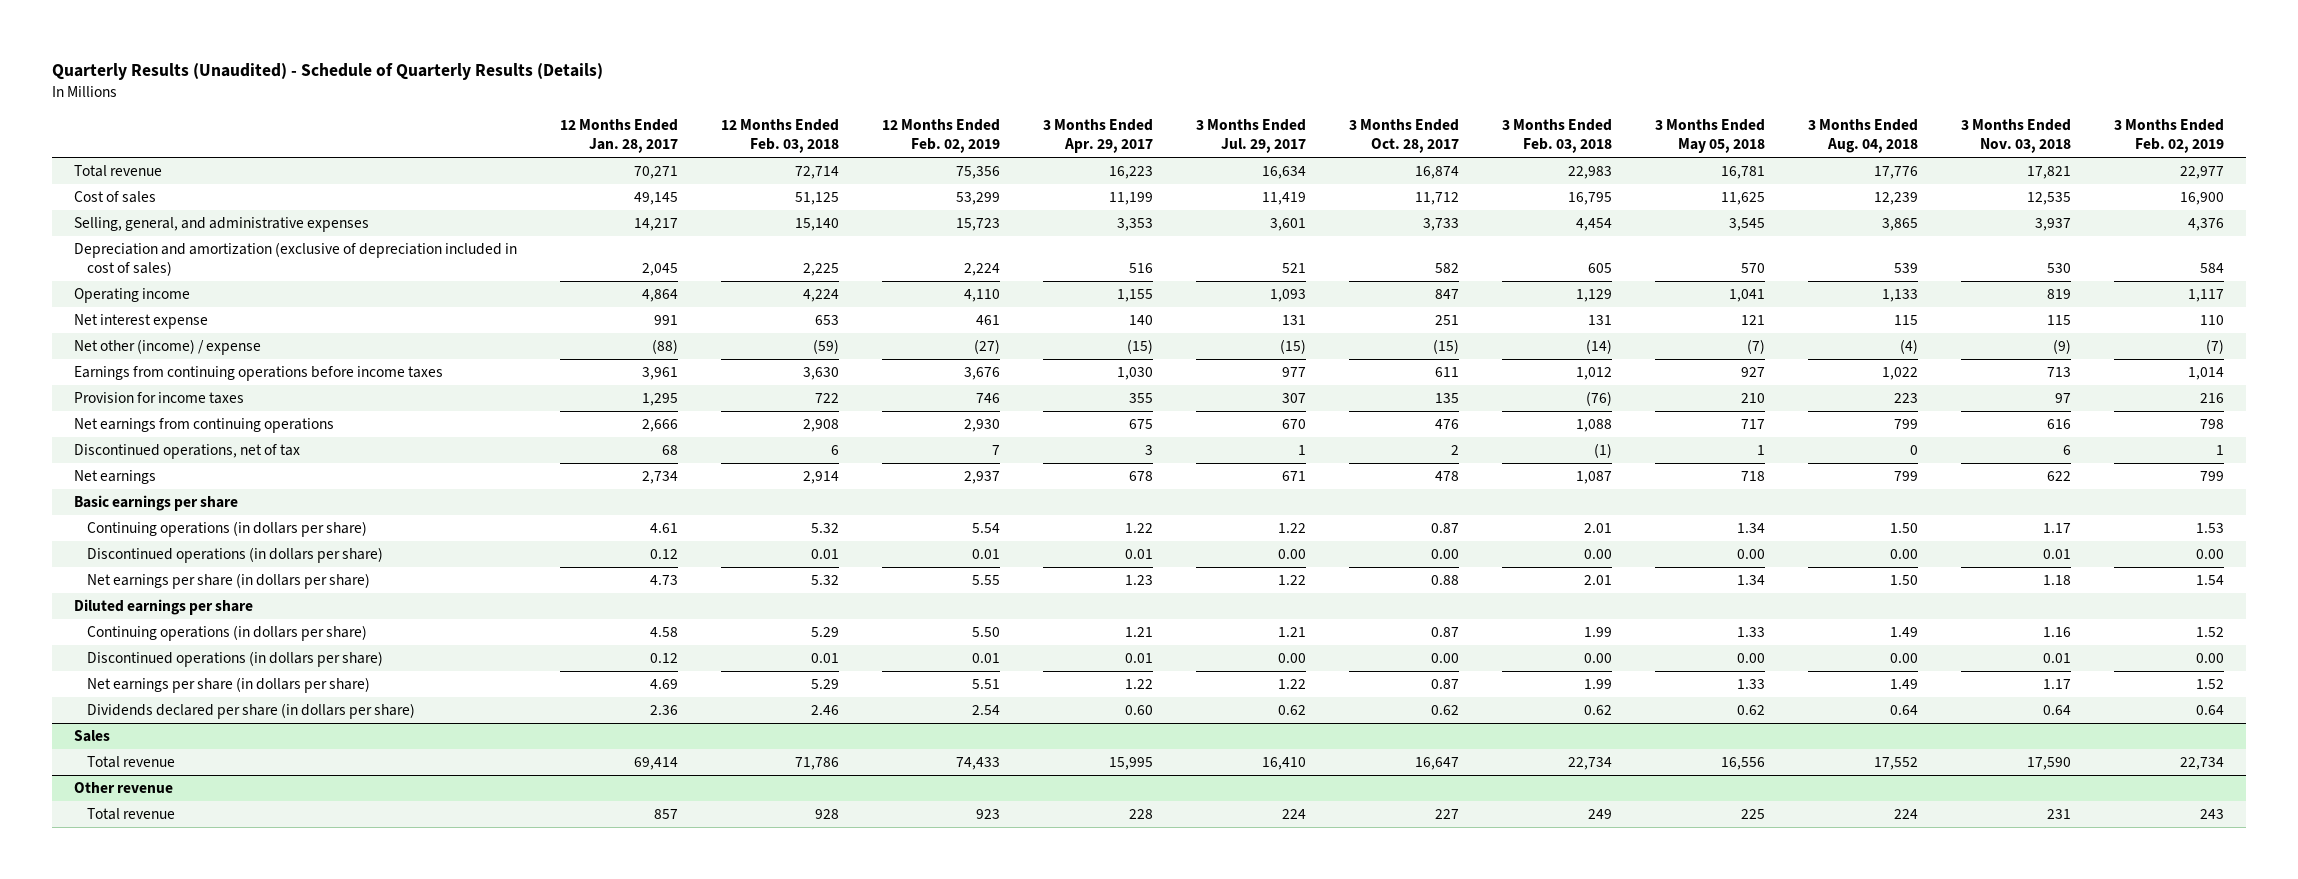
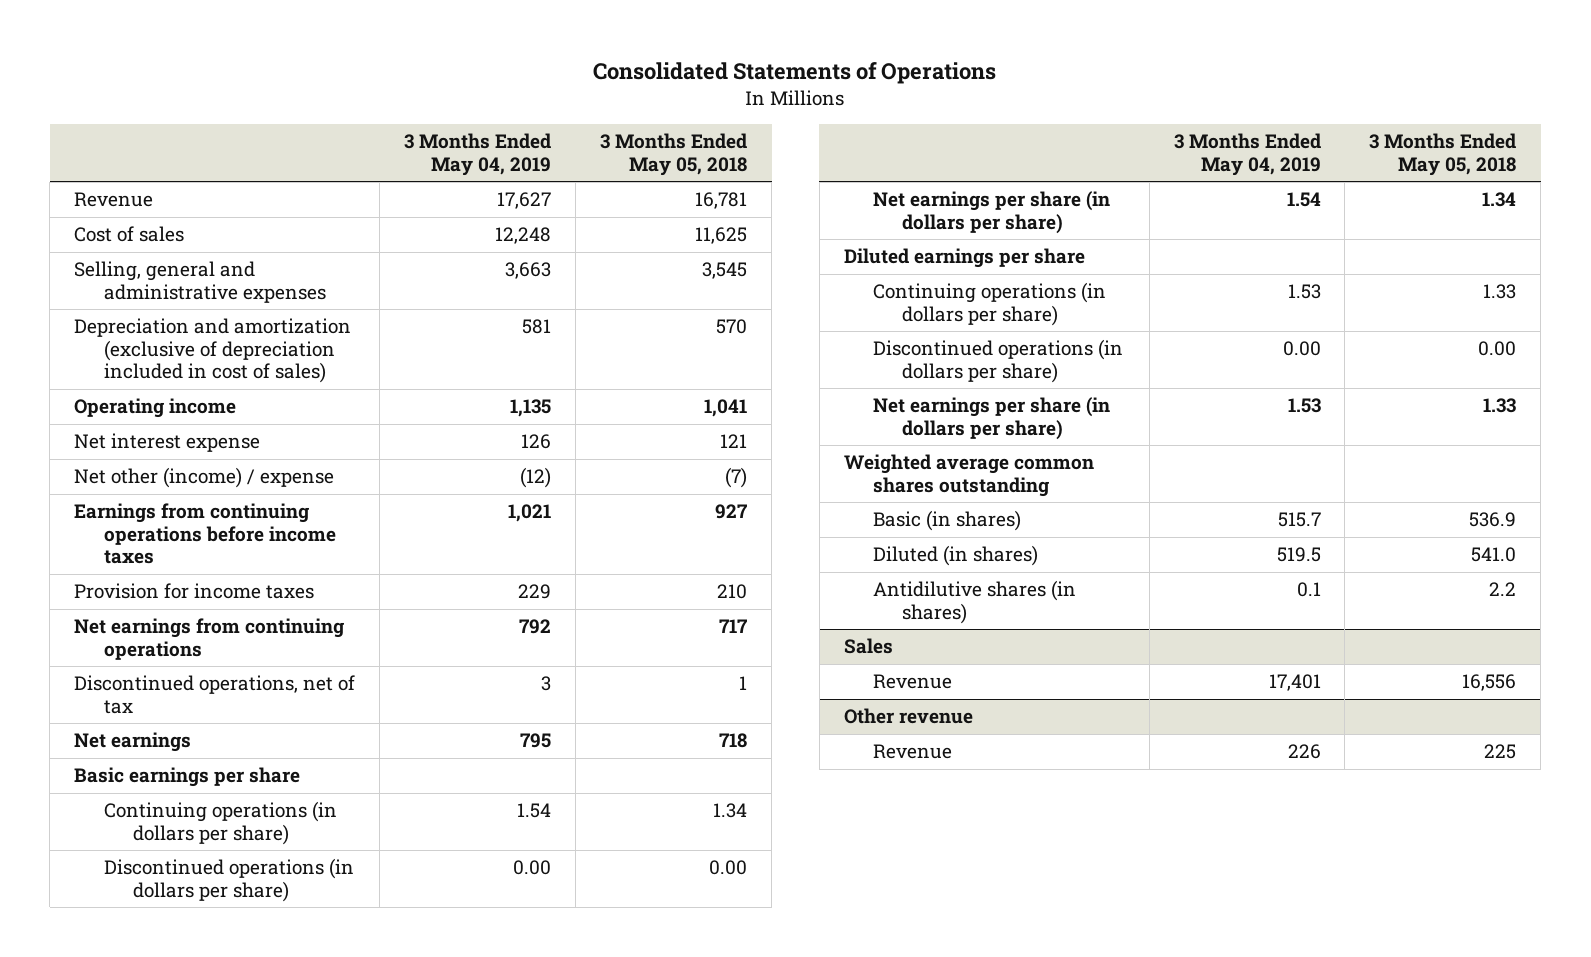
[52,63,604,81] Quarterly Results (Unaudited) - Schedule of Quarterly Results (Details) -> [593,62,997,85] Consolidated Statements of Operations
[559,119,678,154] 12 Months Ended Jan. 28, 2017 -> none
[720,119,839,154] 12 Months Ended Feb. 03, 2018 -> none
[881,119,1000,154] 12 Months Ended Feb. 02, 2019 -> none
[1042,119,1153,154] 3 Months Ended Apr. 29, 2017 -> none
[1195,119,1306,154] 3 Months Ended Jul. 29, 2017 -> none
[1348,119,1459,154] 3 Months Ended Oct. 28, 2017 -> none
[1502,119,1613,154] 3 Months Ended Feb. 03, 2018 -> none
[1808,119,1919,154] 3 Months Ended Aug. 04, 2018 -> none
[1961,119,2072,154] 3 Months Ended Nov. 03, 2018 -> none
[2114,119,2225,154] 3 Months Ended Feb. 02, 2019 -> none
none -> [404,133,552,176] 3 Months Ended May 04, 2019
[73,165,162,178] Total revenue -> [74,192,154,208] Revenue
[73,217,369,233] Selling, general, and administrative expenses -> [74,261,326,303] Selling, general and administrative expenses
[87,703,416,720] Dividends declared per share (in dollars per share) -> none
none -> [843,454,1094,497] Weighted average common shares outstanding
none -> [872,510,1021,532] Basic (in shares)
none -> [872,545,1038,567] Diluted (in shares)
none -> [872,580,1076,624] Antidilutive shares (in shares)
[87,756,176,769] Total revenue -> [872,674,952,690] Revenue
[87,808,176,821] Total revenue -> [872,744,952,760] Revenue

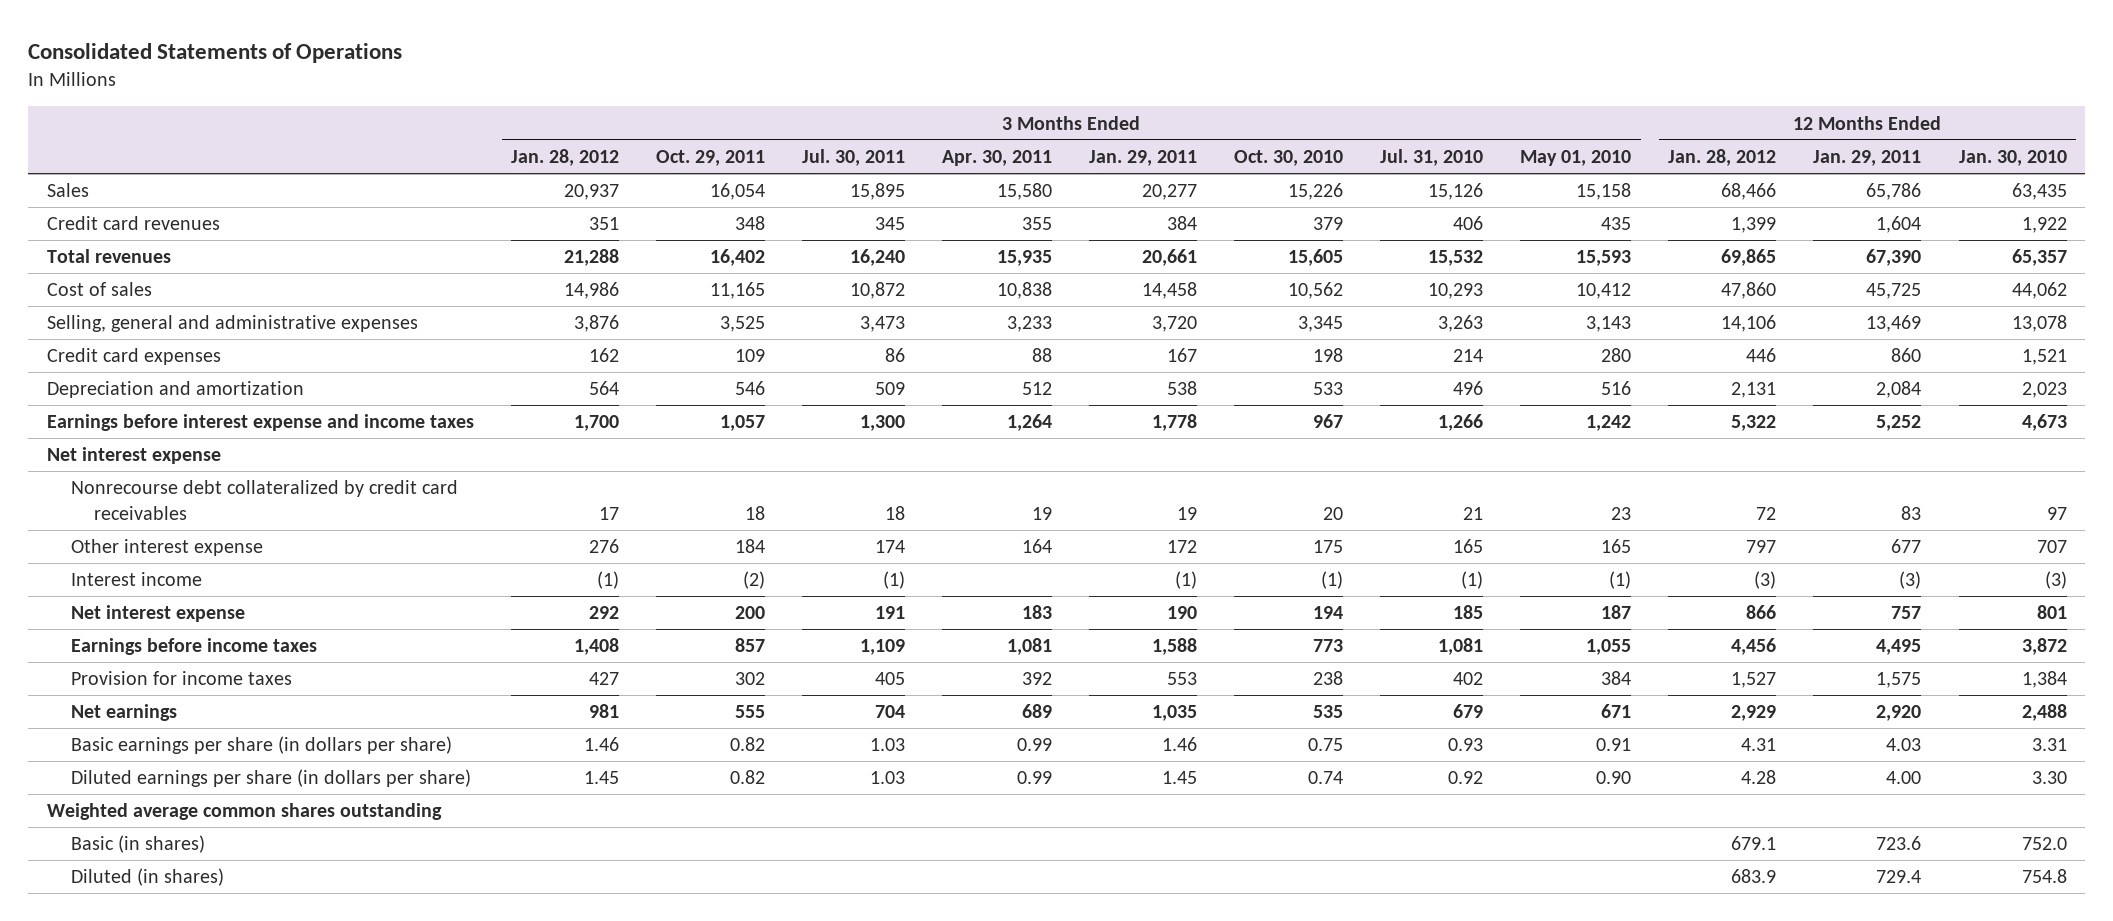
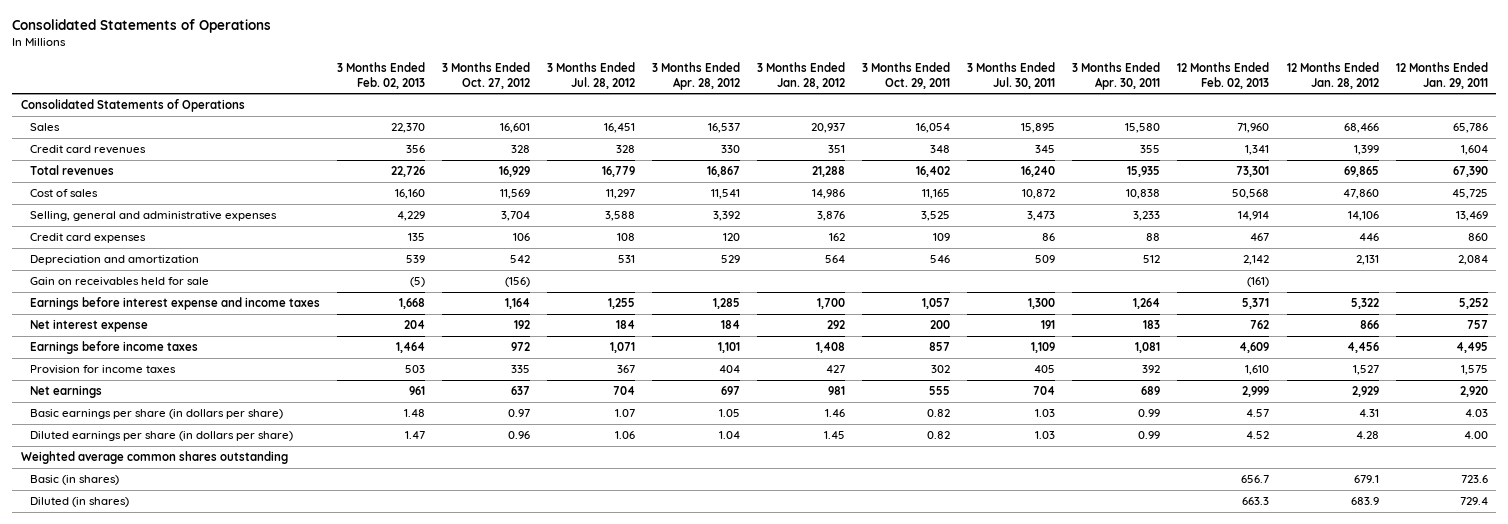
[1089,150,1198,167] Jan. 29, 2011 -> none
[1234,150,1344,167] Oct. 30, 2010 -> none
[1380,149,1484,167] Jul. 31, 2010 -> none
[1520,150,1632,167] May 01, 2010 -> none
[1958,150,2067,167] Jan. 30, 2010 -> none
none -> [337,61,426,89] 3 Months Ended Feb. 02, 2013
none -> [442,61,531,89] 3 Months Ended Oct. 27, 2012
none -> [547,61,636,89] 3 Months Ended Jul. 28, 2012
none -> [652,61,741,90] 3 Months Ended Apr. 28, 2012
none -> [1177,61,1270,89] 12 Months Ended Feb. 02, 2013
none -> [20,98,245,112] Consolidated Statements of Operations
none -> [30,276,210,286] Gain on receivables held for sale
[46,447,221,465] Net interest expense -> none
[70,480,458,520] Nonrecourse debt collateralized by credit card receivables -> none
[70,539,263,557] Other interest expense -> none
[70,572,202,587] Interest income -> none

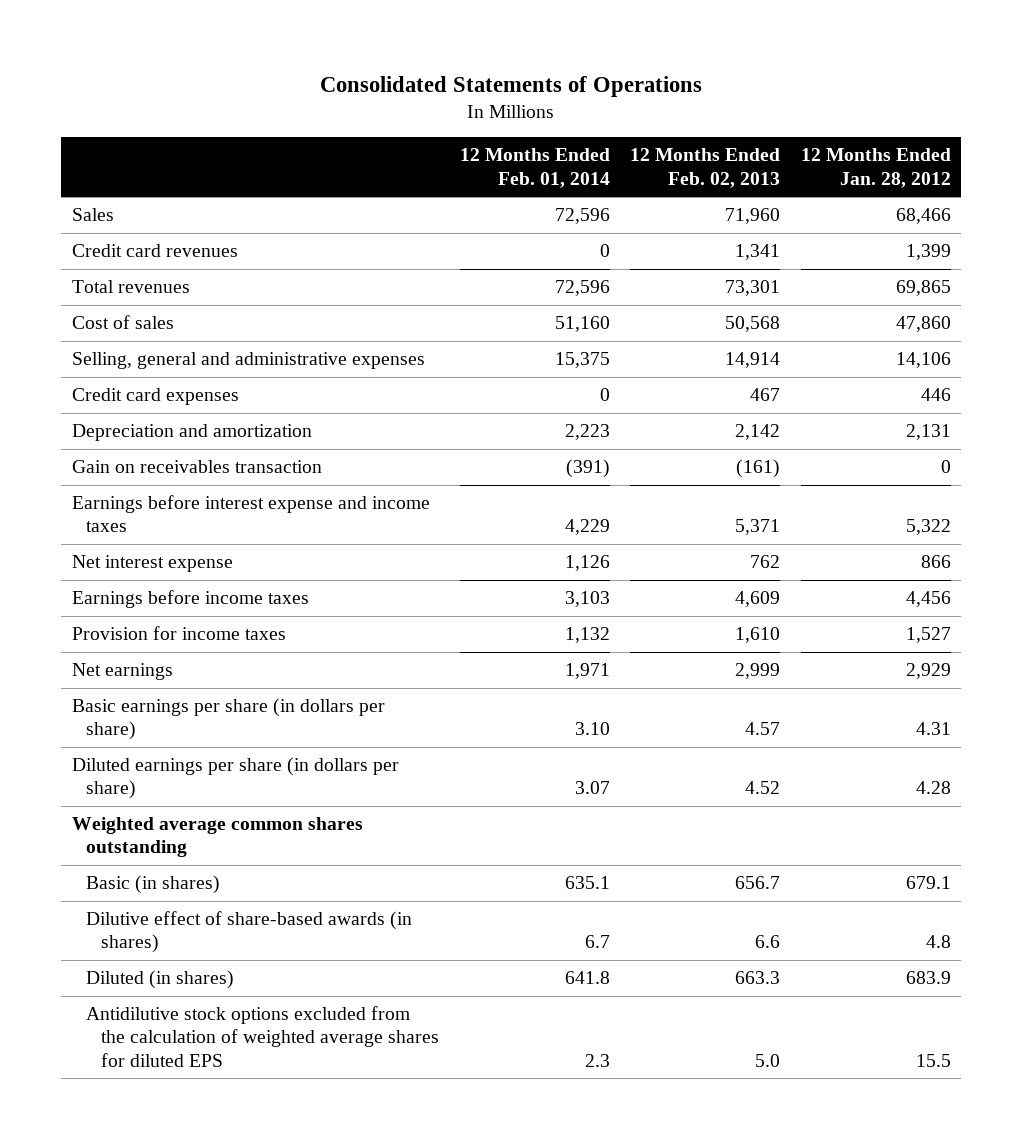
[337,61,426,89] 3 Months Ended Feb. 02, 2013 -> none
[442,61,531,89] 3 Months Ended Oct. 27, 2012 -> none
[547,61,636,89] 3 Months Ended Jul. 28, 2012 -> none
[652,61,741,90] 3 Months Ended Apr. 28, 2012 -> none
[757,61,846,89] 3 Months Ended Jan. 28, 2012 -> none
[862,61,951,89] 3 Months Ended Oct. 29, 2011 -> none
[967,61,1056,89] 3 Months Ended Jul. 30, 2011 -> none
[1072,61,1161,90] 3 Months Ended Apr. 30, 2011 -> none
[1395,61,1488,89] 12 Months Ended Jan. 29, 2011 -> none
none -> [459,148,610,188] 12 Months Ended Feb. 01, 2014
[20,98,245,112] Consolidated Statements of Operations -> none
[30,276,210,286] Gain on receivables held for sale -> none
none -> [71,460,322,474] Gain on receivables transaction
none -> [86,911,413,954] Dilutive effect of share-based awards (in shares)
none -> [86,1006,440,1067] Antidilutive stock options excluded from the calculation of weighted average shares for diluted EPS

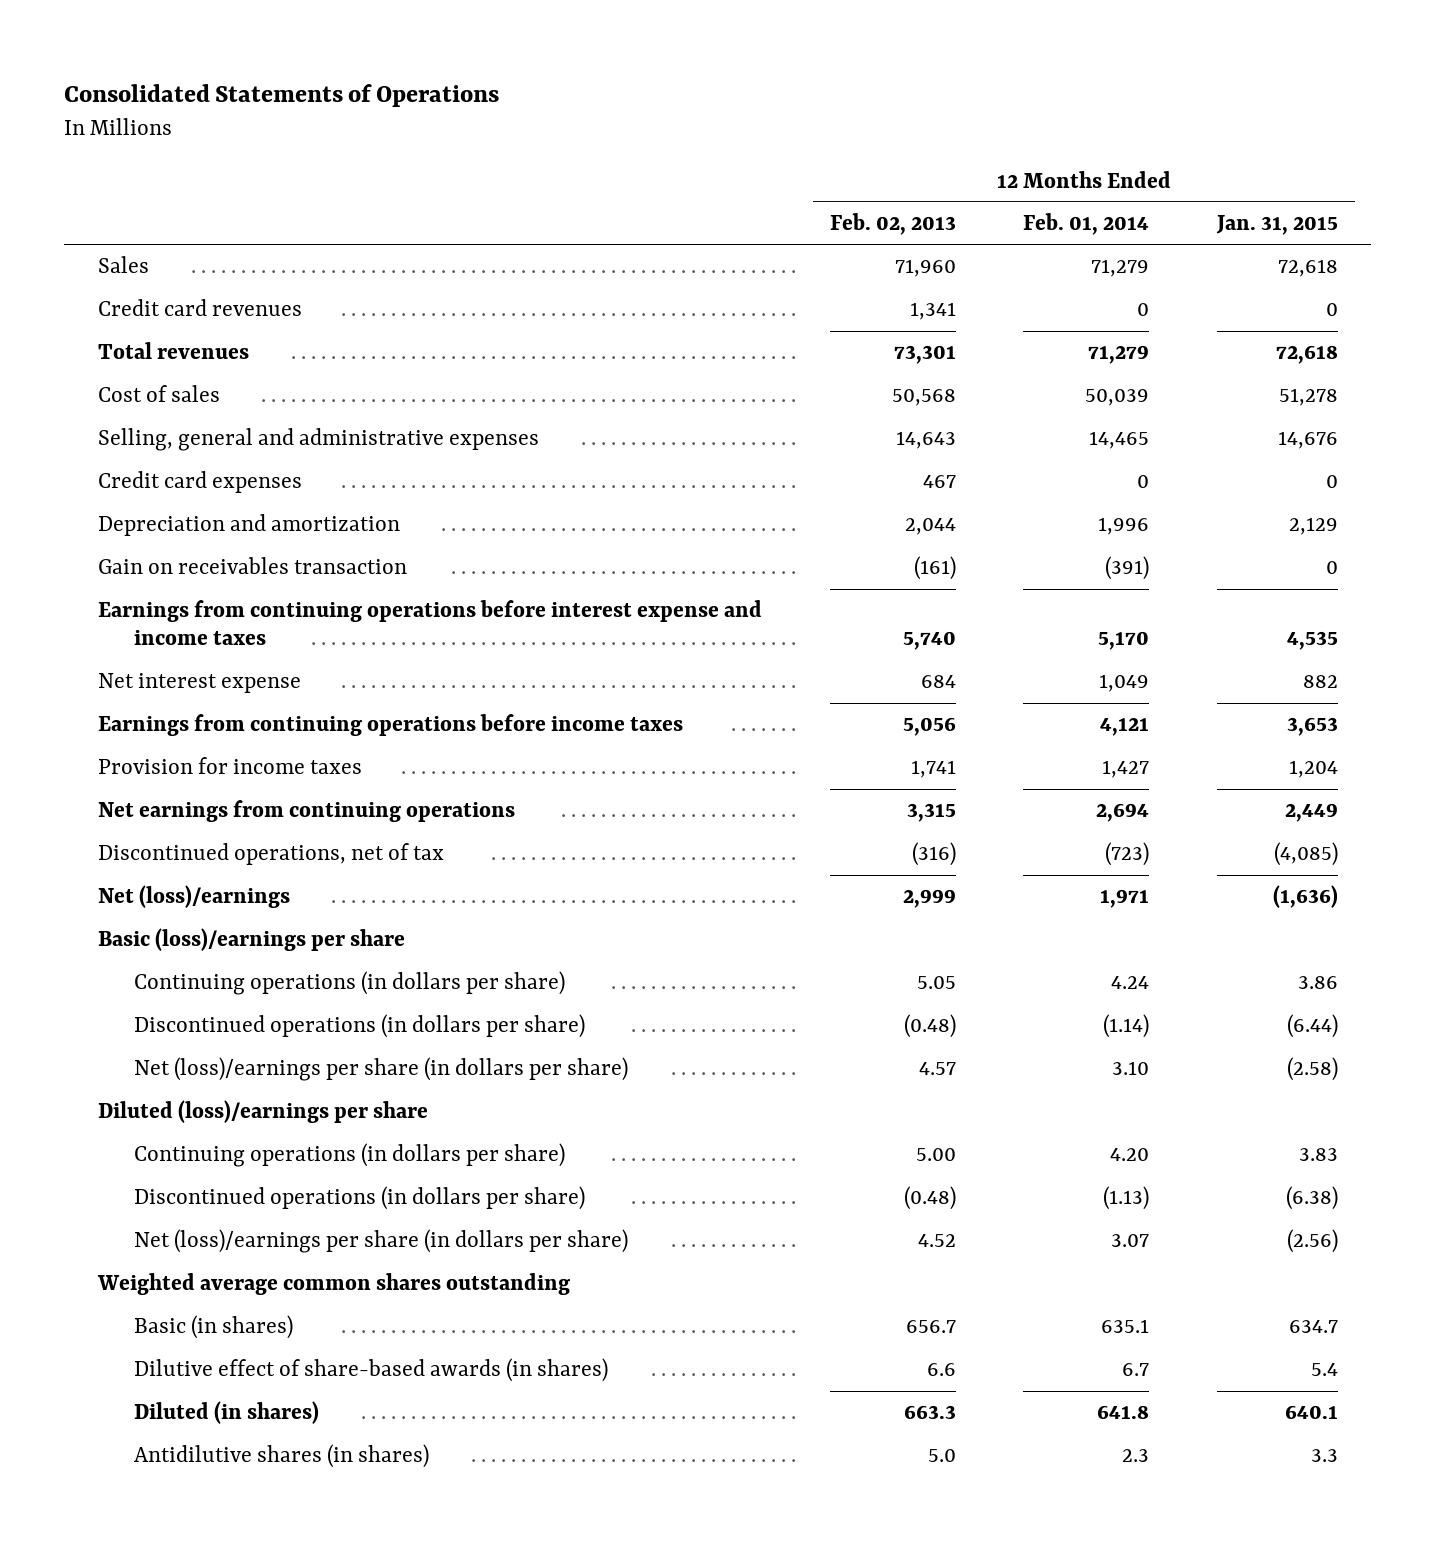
[800,148,951,188] 12 Months Ended Jan. 28, 2012 -> none
none -> [1215,215,1338,236] Jan. 31, 2015
[554,208,610,225] 72,596 -> [1091,259,1150,278] 71,279
[554,280,610,297] 72,596 -> [1088,345,1150,365] 71,279
[554,316,610,333] 51,160 -> [1085,389,1150,407] 50,039
[554,352,610,369] 15,375 -> [1089,431,1150,450] 14,465
[725,352,781,369] 14,914 -> [895,431,956,450] 14,643
[564,424,610,441] 2,223 -> [1098,517,1150,536] 1,996
[735,424,781,441] 2,142 -> [904,518,956,536] 2,044
[71,495,430,533] Earnings before interest expense and income taxes -> [98,600,763,646] Earnings from continuing operations before interest expense and income taxes
[564,519,610,536] 4,229 -> [1098,631,1150,651] 5,170
[735,519,781,536] 5,371 -> [902,631,956,651] 5,740
[564,555,610,572] 1,126 -> [1099,674,1150,693] 1,049
[750,555,781,569] 762 -> [920,675,956,689] 684
[71,590,309,609] Earnings before income taxes -> [98,714,684,737] Earnings from continuing operations before income taxes
[564,591,610,608] 3,103 -> [1100,718,1150,737] 4,121
[735,591,781,608] 4,609 -> [902,717,956,737] 5,056
[564,627,610,644] 1,132 -> [1102,760,1150,779] 1,427
[735,627,781,644] 1,610 -> [910,760,956,779] 1,741
none -> [98,800,516,823] Net earnings from continuing operations
none -> [98,843,445,866] Discontinued operations, net of tax
[71,663,173,681] Net earnings -> [98,885,291,909] Net (loss)/earnings
none -> [98,928,406,952] Basic (loss)/earnings per share
none -> [133,971,565,996] Continuing operations (in dollars per share)
none -> [133,1014,585,1039] Discontinued operations (in dollars per share)
[71,698,385,741] Basic earnings per share (in dollars per share) -> [133,1057,628,1082] Net (loss)/earnings per share (in dollars per share)
none -> [98,1100,429,1124] Diluted (loss)/earnings per share
none -> [133,1143,565,1168] Continuing operations (in dollars per share)
none -> [133,1186,585,1211] Discontinued operations (in dollars per share)
[71,757,399,800] Diluted earnings per share (in dollars per share) -> [133,1229,628,1254] Net (loss)/earnings per share (in dollars per share)
[86,1006,440,1067] Antidilutive stock options excluded from the calculation of weighted average shares for diluted EPS -> [133,1444,429,1469] Antidilutive shares (in shares)

